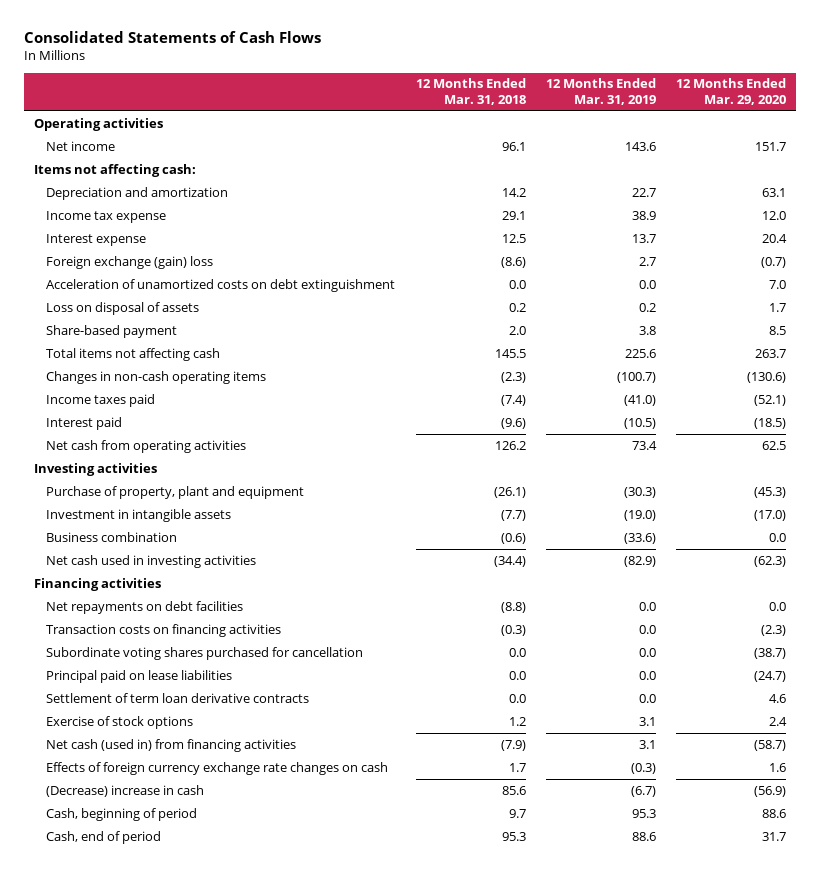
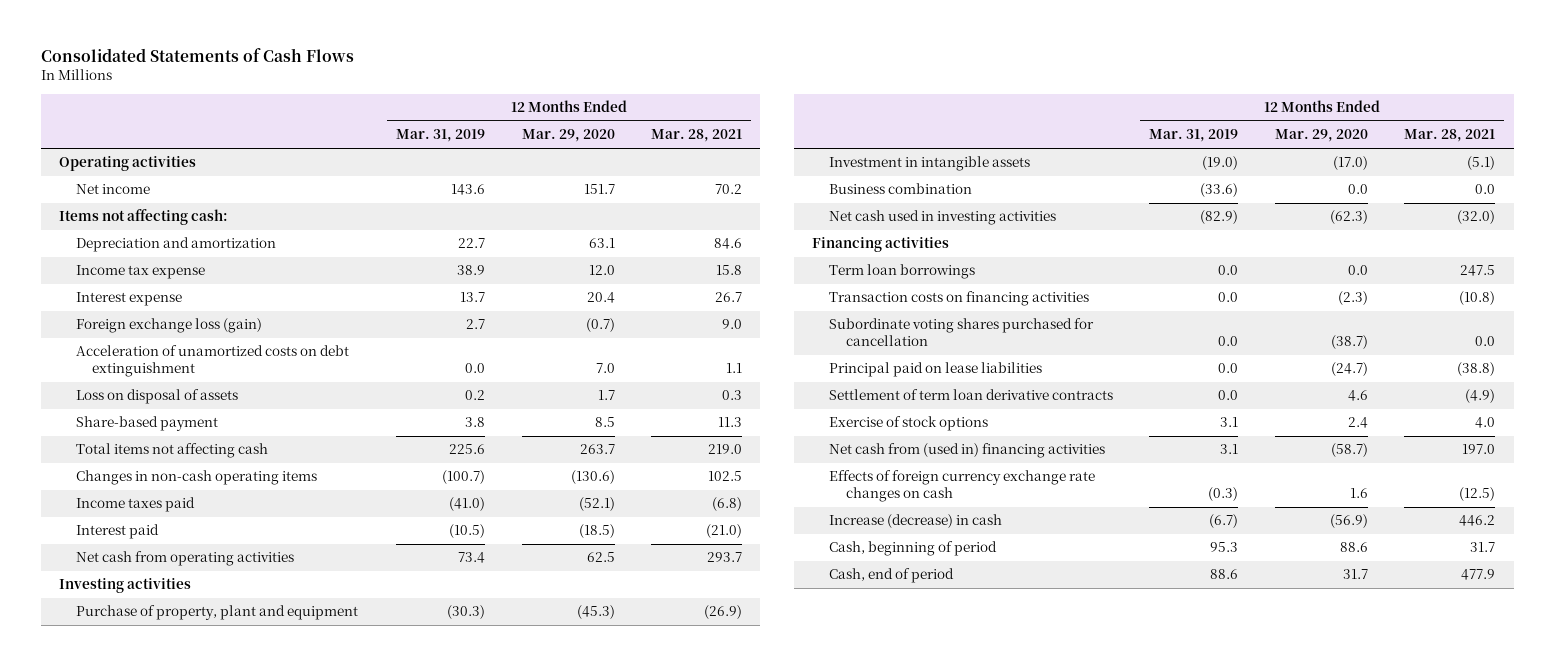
[415,78,526,105] 12 Months Ended Mar. 31, 2018 -> none
none -> [651,129,743,143] Mar. 28, 2021
[46,255,214,269] Foreign exchange (gain) loss -> [75,318,262,334] Foreign exchange loss (gain)
[46,600,244,614] Net repayments on debt facilities -> none
none -> [829,264,976,280] Term loan borrowings
[46,738,297,752] Net cash (used in) from financing activities -> [829,443,1106,459] Net cash from (used in) financing activities
[46,784,205,797] (Decrease) increase in cash -> [829,514,1003,529] Increase (decrease) in cash

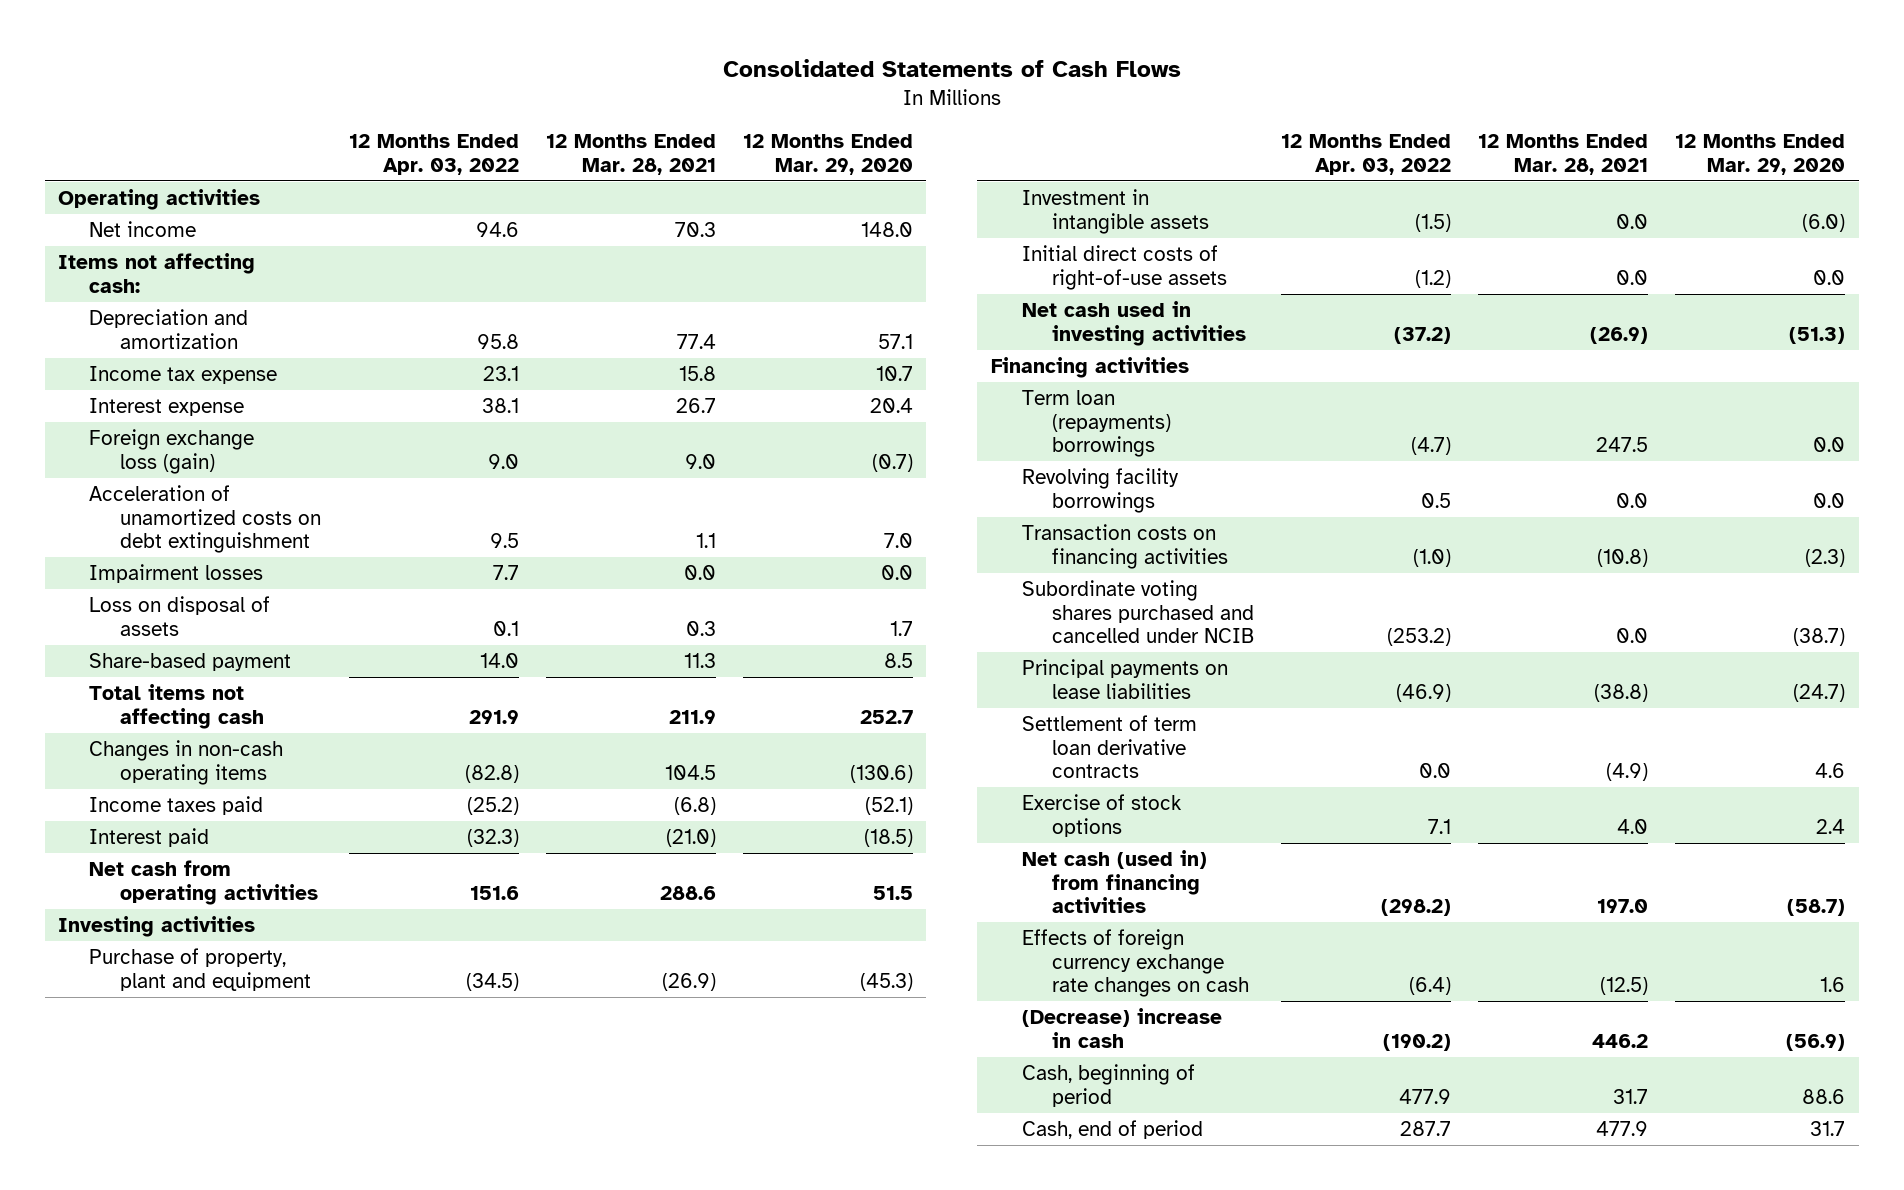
[396,129,486,143] Mar. 31, 2019 -> none
none -> [348,134,519,175] 12 Months Ended Apr. 03, 2022
[583,184,615,195] 151.7 -> [860,221,913,237] 148.0
[715,184,743,195] 70.2 -> [674,221,716,237] 70.3
[588,238,615,249] 63.1 -> [877,333,913,349] 57.1
[714,238,743,250] 84.6 -> [676,333,716,349] 77.4
[588,265,615,276] 12.0 -> [875,365,913,381] 10.7
none -> [89,563,264,583] Impairment losses
[579,444,615,455] 263.7 -> [859,709,913,724] 252.7
[708,444,743,455] 219.0 -> [668,709,716,724] 211.9
[708,471,743,482] 102.5 -> [664,764,716,780] 104.5
[586,552,615,563] 62.5 -> [872,885,913,900] 51.5
[707,552,743,563] 293.7 -> [659,885,716,900] 288.6
[829,183,973,195] Business combination -> none
[1332,156,1368,171] (17.0) -> [1802,213,1846,232] (6.0)
[1467,156,1496,171] (5.1) -> [1616,213,1649,229] 0.0
none -> [1021,244,1228,290] Initial direct costs of right-of-use assets
[1329,210,1368,225] (62.3) -> [1789,326,1846,344] (51.3)
[1457,210,1496,225] (32.0) -> [1590,326,1649,344] (26.9)
[829,264,976,280] Term loan borrowings -> [1021,389,1172,458] Term loan (repayments) borrowings
none -> [1021,467,1179,513] Revolving facility borrowings
[829,318,1095,347] Subordinate voting shares purchased for cancellation -> [1021,579,1255,644] Subordinate voting shares purchased and cancelled under NCIB
[829,362,1043,378] Principal paid on lease liabilities -> [1021,658,1228,699] Principal payments on lease liabilities
[829,443,1106,459] Net cash from (used in) financing activities -> [1021,849,1207,914] Net cash (used in) from financing activities
[829,514,1003,529] Increase (decrease) in cash -> [1021,1007,1222,1048] (Decrease) increase in cash

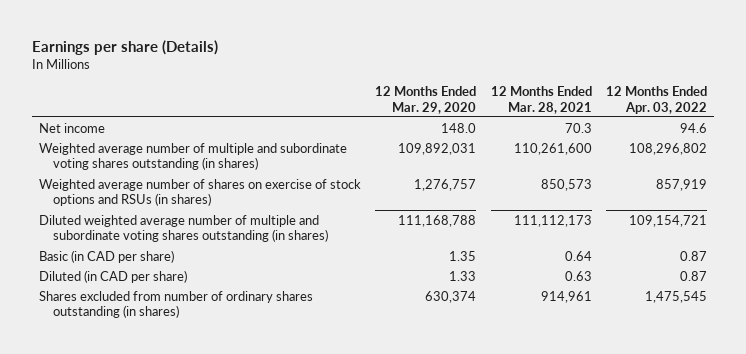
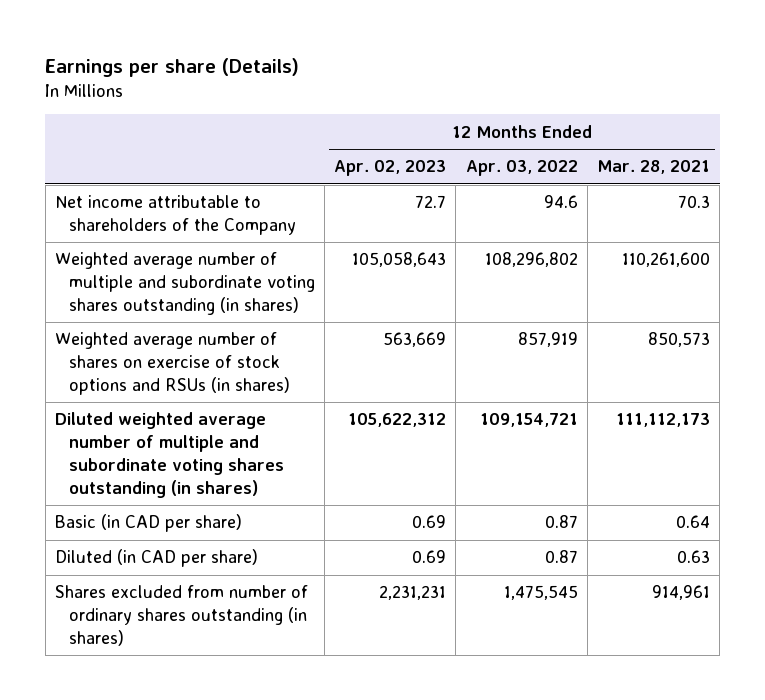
[375,85,477,114] 12 Months Ended Mar. 29, 2020 -> none
none -> [334,160,447,177] Apr. 02, 2023
[38,122,105,133] Net income -> [54,195,296,236] Net income attributable to shareholders of the Company

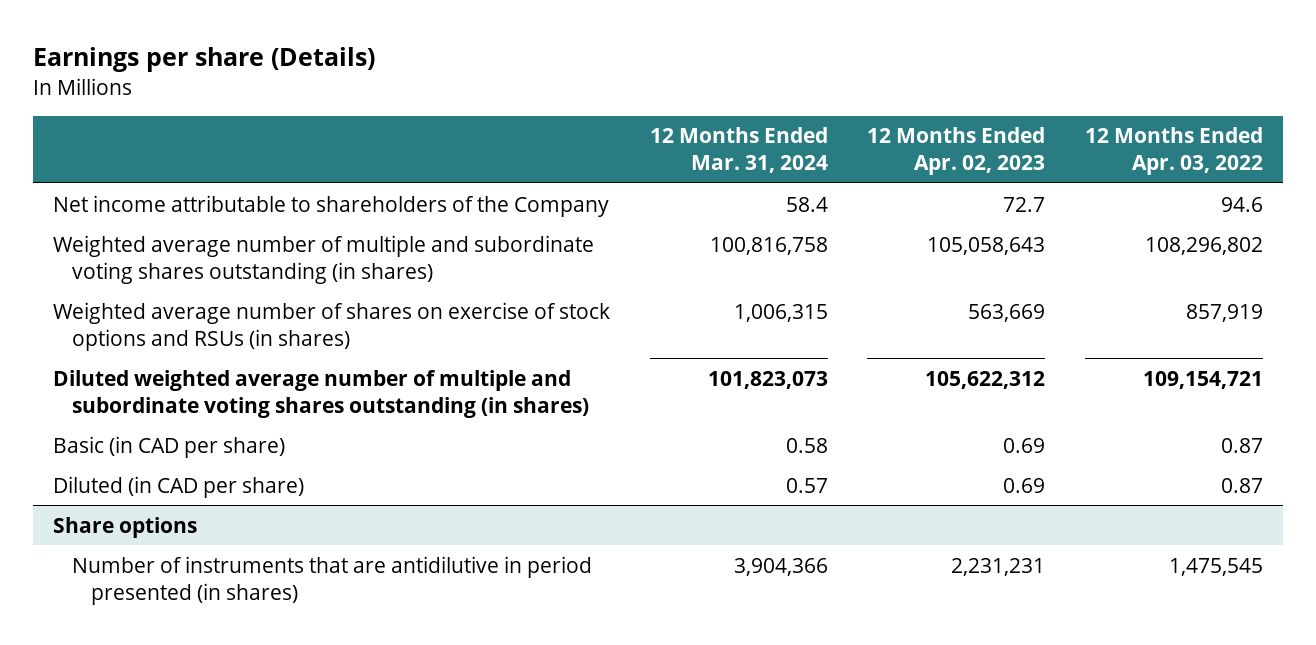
[596,160,710,175] Mar. 28, 2021 -> none
none -> [649,127,828,174] 12 Months Ended Mar. 31, 2024
none -> [53,516,198,538] Share options
[54,585,308,647] Shares excluded from number of ordinary shares outstanding (in shares) -> [71,555,592,605] Number of instruments that are antidilutive in period presented (in shares)

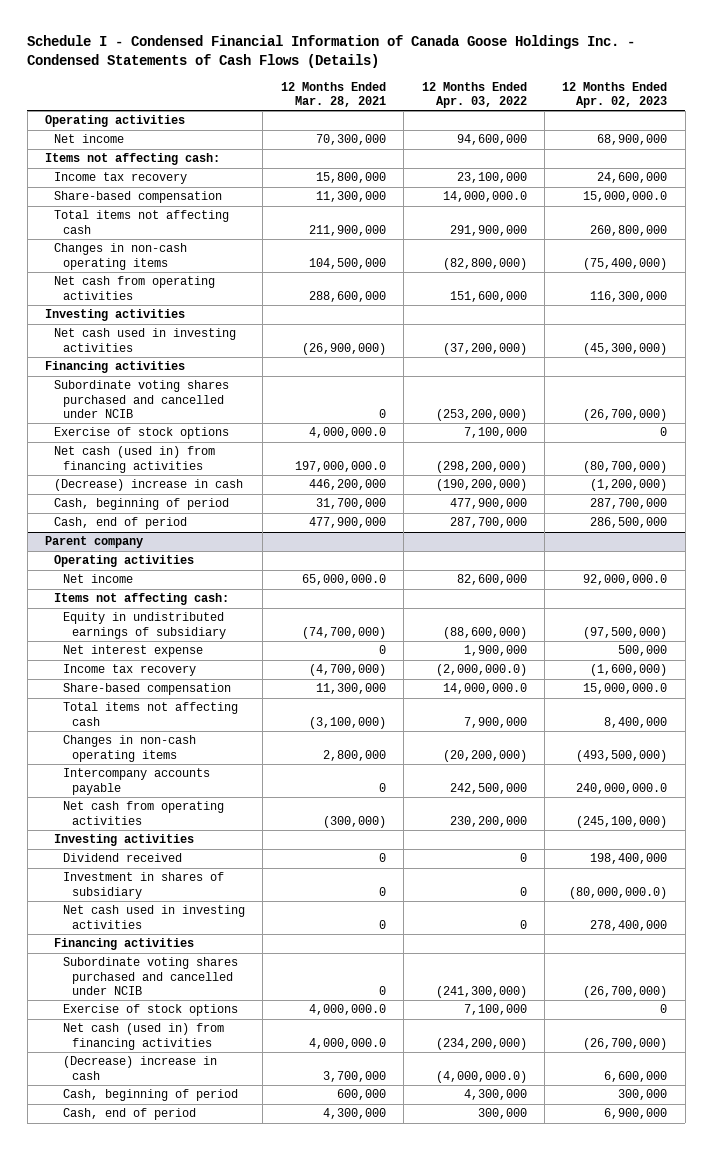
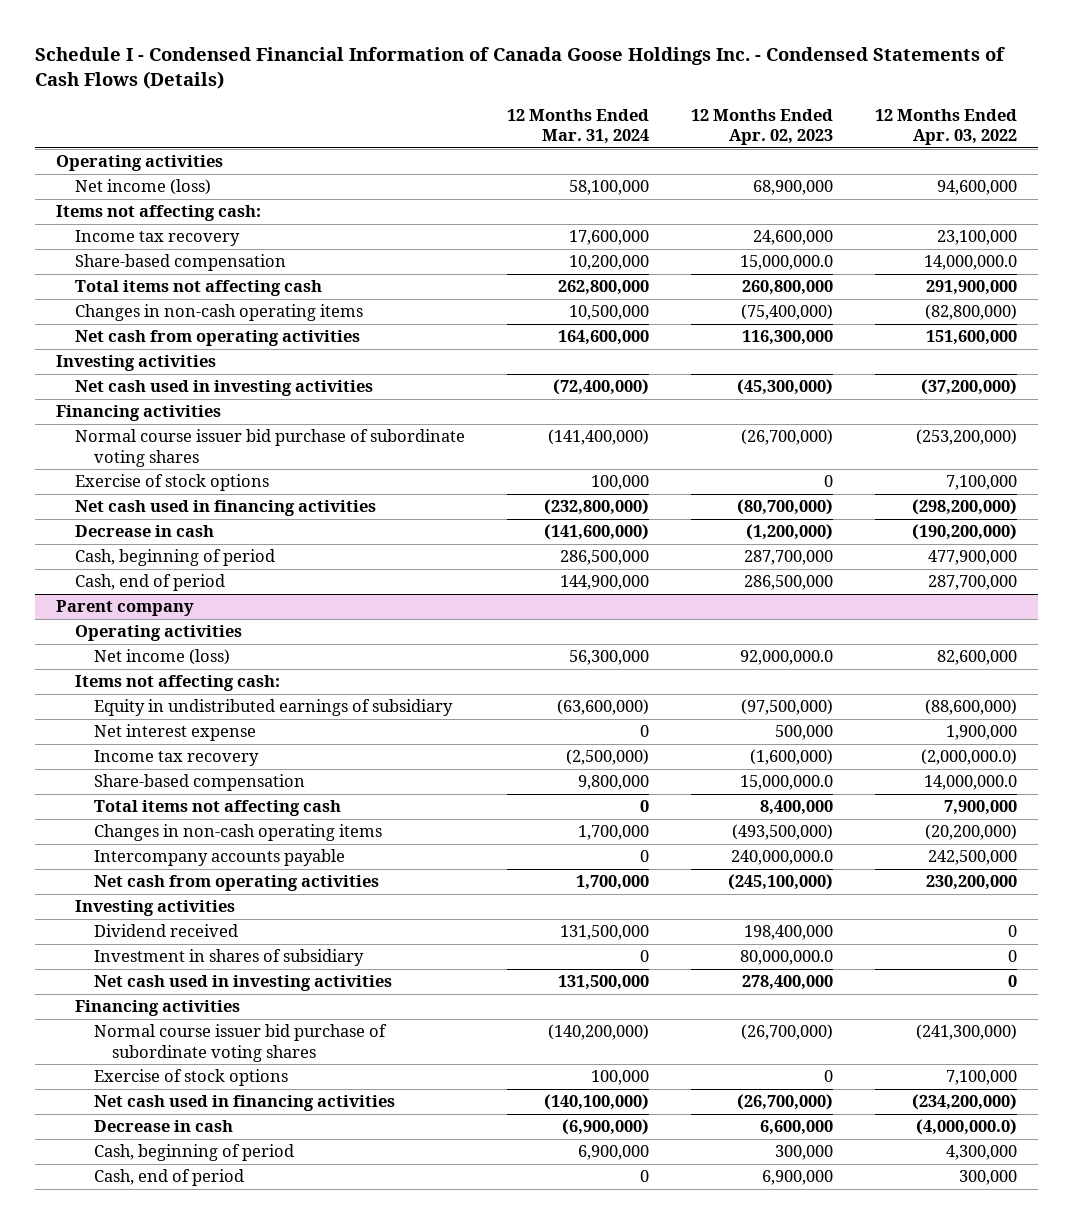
[280,81,386,107] 12 Months Ended Mar. 28, 2021 -> none
none -> [507,108,650,144] 12 Months Ended Mar. 31, 2024
[54,134,125,144] Net income -> [74,179,211,196] Net income (loss)
[54,380,230,418] Subordinate voting shares purchased and cancelled under NCIB -> [74,429,465,467] Normal course issuer bid purchase of subordinate voting shares
[54,446,216,473] Net cash (used in) from financing activities -> [74,500,376,517] Net cash used in financing activities
[54,479,244,492] (Decrease) increase in cash -> [74,525,214,538] Decrease in cash
[63,574,134,584] Net income -> [93,649,230,666] Net income (loss)
[569,886,668,899] (80,000,000.0) -> [740,950,834,966] 80,000,000.0
[63,957,239,995] Subordinate voting shares purchased and cancelled under NCIB -> [93,1024,387,1062] Normal course issuer bid purchase of subordinate voting shares
[63,1023,225,1050] Net cash (used in) from financing activities -> [93,1095,395,1112] Net cash used in financing activities
[63,1056,218,1080] (Decrease) increase in cash -> [93,1120,233,1133] Decrease in cash

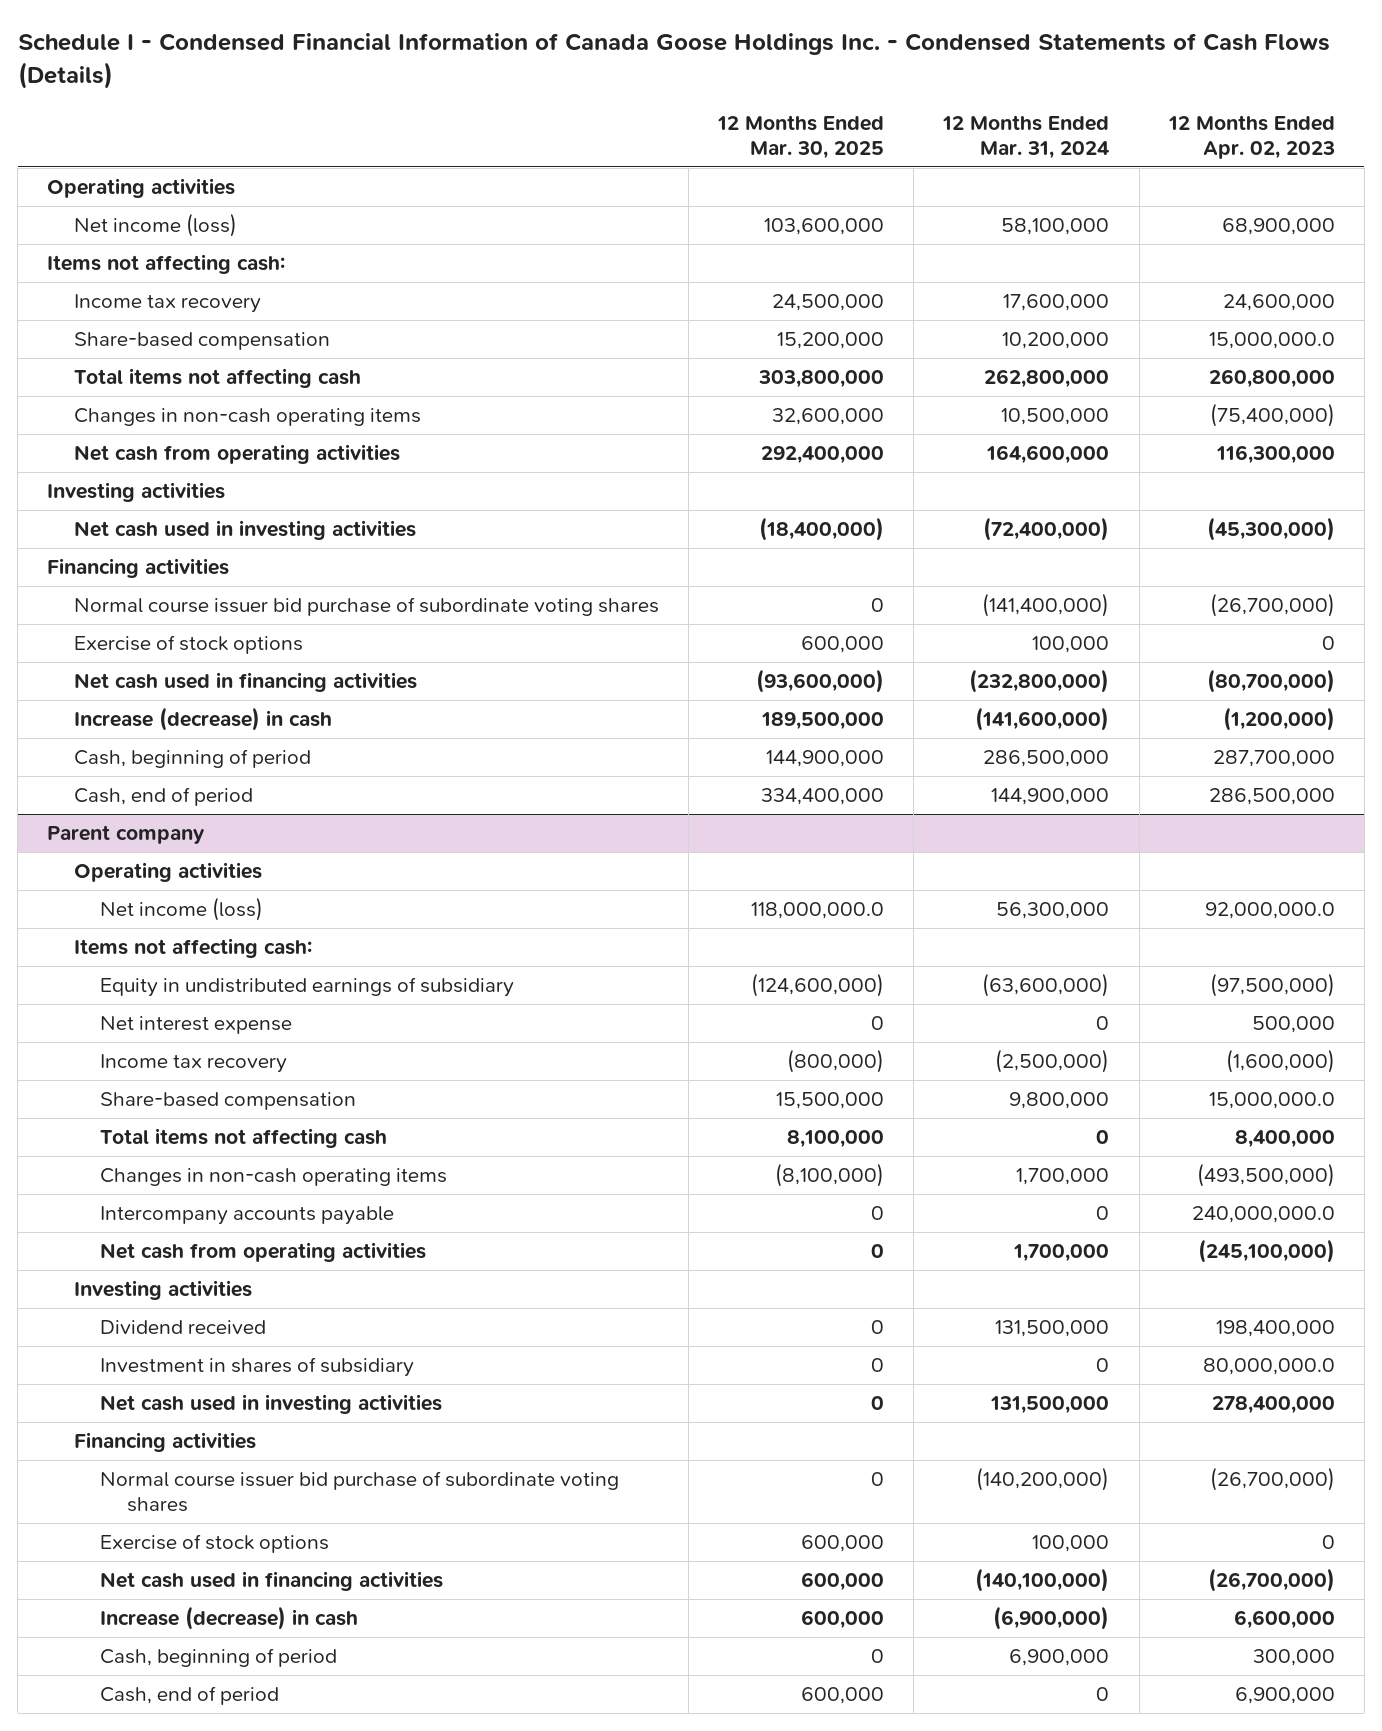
[875,108,1018,145] 12 Months Ended Apr. 03, 2022 -> none
none -> [717,115,885,159] 12 Months Ended Mar. 30, 2025
[74,525,214,538] Decrease in cash -> [73,707,332,732] Increase (decrease) in cash
[93,1120,233,1133] Decrease in cash -> [100,1606,359,1631] Increase (decrease) in cash

